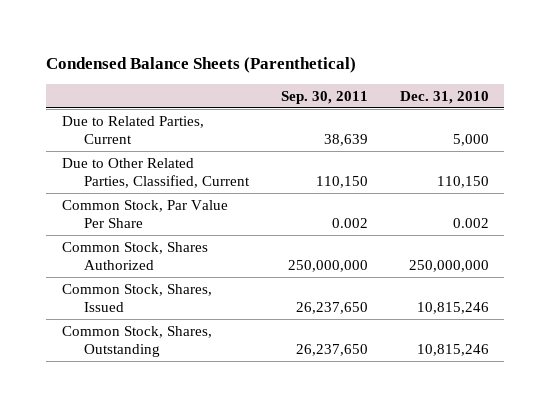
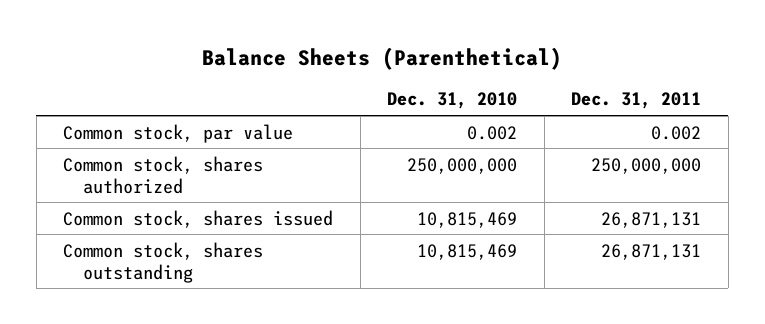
[46,57,357,74] Condensed Balance Sheets (Parenthetical) -> [202,46,563,70] Balance Sheets (Parenthetical)
[280,90,368,104] Sep. 30, 2011 -> none
none -> [571,92,702,110] Dec. 31, 2011
[62,115,205,145] Due to Related Parties, Current -> none
[62,157,251,189] Due to Other Related Parties, Classified, Current -> none
[62,199,229,229] Common Stock, Par Value Per Share -> [63,123,294,143] Common stock, par value
[62,241,209,271] Common Stock, Shares Authorized -> [63,155,264,194] Common stock, shares authorized
[62,283,213,313] Common Stock, Shares, Issued -> [63,209,334,228] Common stock, shares issued
[416,302,489,315] 10,815,246 -> [417,211,518,228] 10,815,469
[62,325,213,358] Common Stock, Shares, Outstanding -> [63,241,264,283] Common stock, shares outstanding
[416,344,489,357] 10,815,246 -> [417,243,518,260] 10,815,469

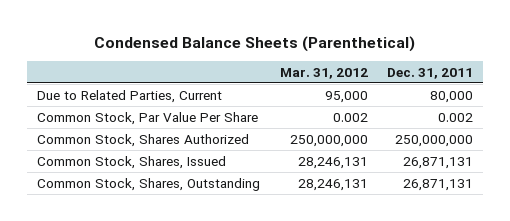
[202,46,563,70] Balance Sheets (Parenthetical) -> [94,35,416,52] Condensed Balance Sheets (Parenthetical)
[387,92,518,110] Dec. 31, 2010 -> none
none -> [279,67,368,79] Mar. 31, 2012
none -> [36,89,222,103] Due to Related Parties, Current
[63,123,294,143] Common stock, par value -> [36,111,258,125] Common Stock, Par Value Per Share
[63,155,264,194] Common stock, shares authorized -> [36,133,249,147] Common Stock, Shares Authorized
[63,209,334,228] Common stock, shares issued -> [36,155,226,169] Common Stock, Shares, Issued
[63,241,264,283] Common stock, shares outstanding -> [36,177,260,191] Common Stock, Shares, Outstanding

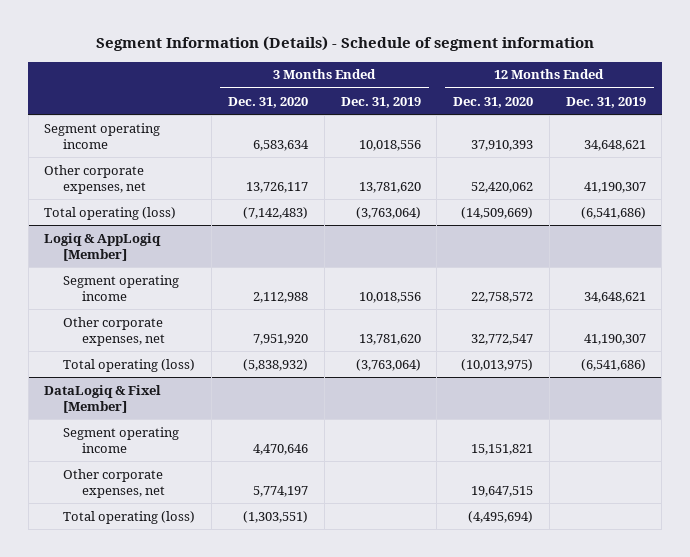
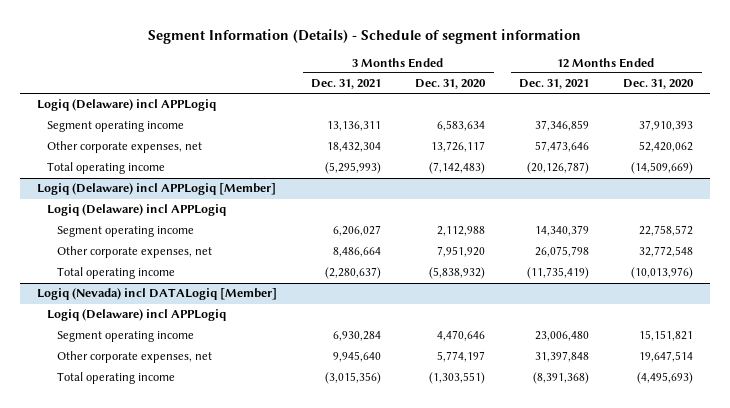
[340,96,421,108] Dec. 31, 2019 -> none
[565,96,646,108] Dec. 31, 2019 -> none
none -> [311,79,382,90] Dec. 31, 2021
none -> [519,79,590,90] Dec. 31, 2021
none -> [37,99,217,112] Logiq (Delaware) incl APPLogiq
[44,206,177,220] Total operating (loss) -> [47,162,166,175] Total operating income
[44,232,162,261] Logiq & AppLogiq [Member] -> [37,183,277,196] Logiq (Delaware) incl APPLogiq [Member]
none -> [47,204,227,217] Logiq (Delaware) incl APPLogiq
[471,333,534,345] 32,772,547 -> [639,246,694,258] 32,772,548
[63,358,196,372] Total operating (loss) -> [57,267,176,280] Total operating income
[461,358,534,371] (10,013,975) -> [631,267,694,280] (10,013,976)
[44,384,162,413] DataLogiq & Fixel [Member] -> [37,288,278,301] Logiq (Nevada) incl DATALogiq [Member]
none -> [47,309,227,322] Logiq (Delaware) incl APPLogiq
[471,485,534,497] 19,647,515 -> [639,351,694,363] 19,647,514
[63,510,196,524] Total operating (loss) -> [57,372,176,385] Total operating income
[468,510,534,523] (4,495,694) -> [637,372,694,385] (4,495,693)

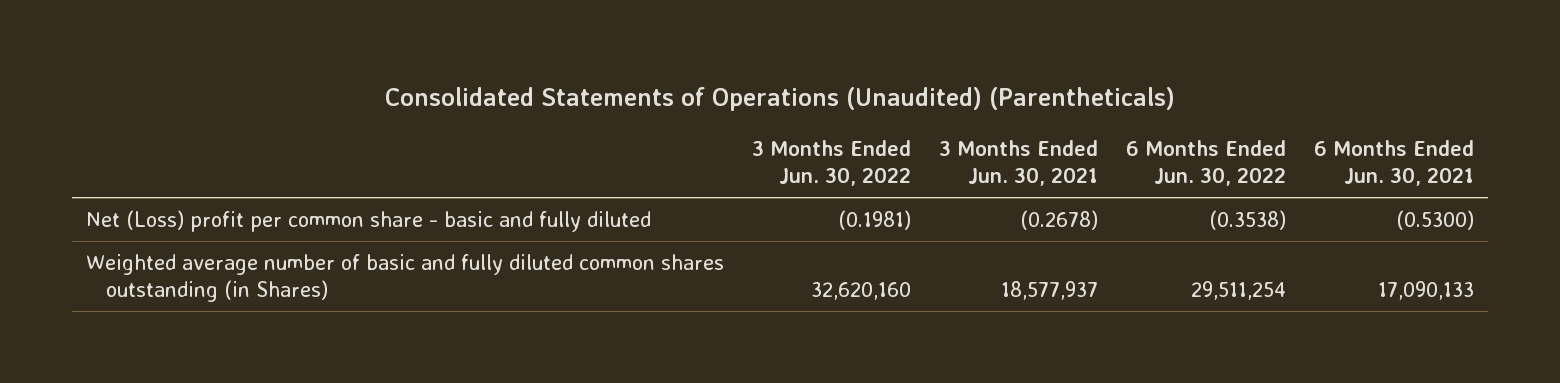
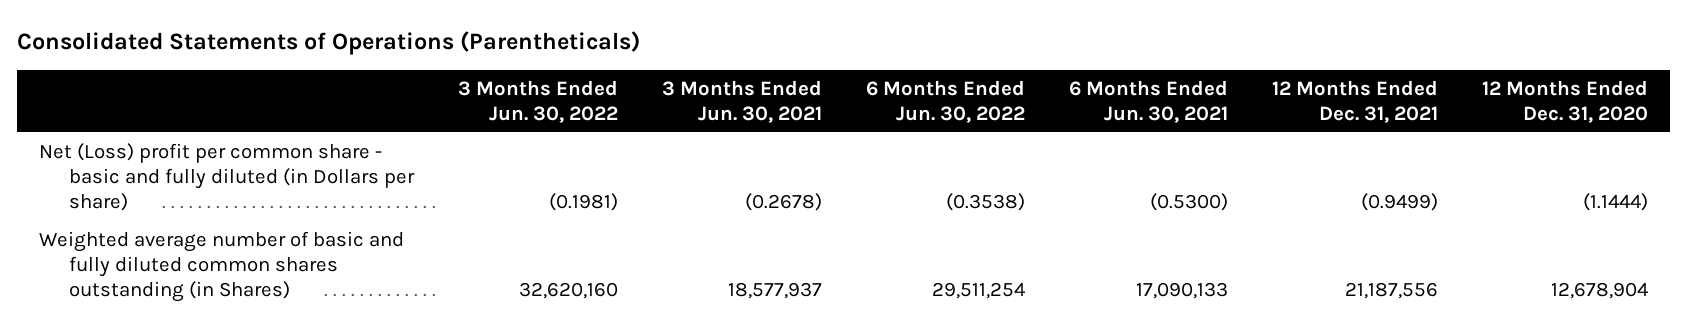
[384,86,1175,111] Consolidated Statements of Operations (Unaudited) (Parentheticals) -> [16,30,640,55] Consolidated Statements of Operations (Parentheticals)
none -> [1272,79,1439,123] 12 Months Ended Dec. 31, 2021
none -> [1482,79,1649,123] 12 Months Ended Dec. 31, 2020
[85,209,651,232] Net (Loss) profit per common share - basic and fully diluted -> [38,143,416,212] Net (Loss) profit per common share - basic and fully diluted (in Dollars per share)

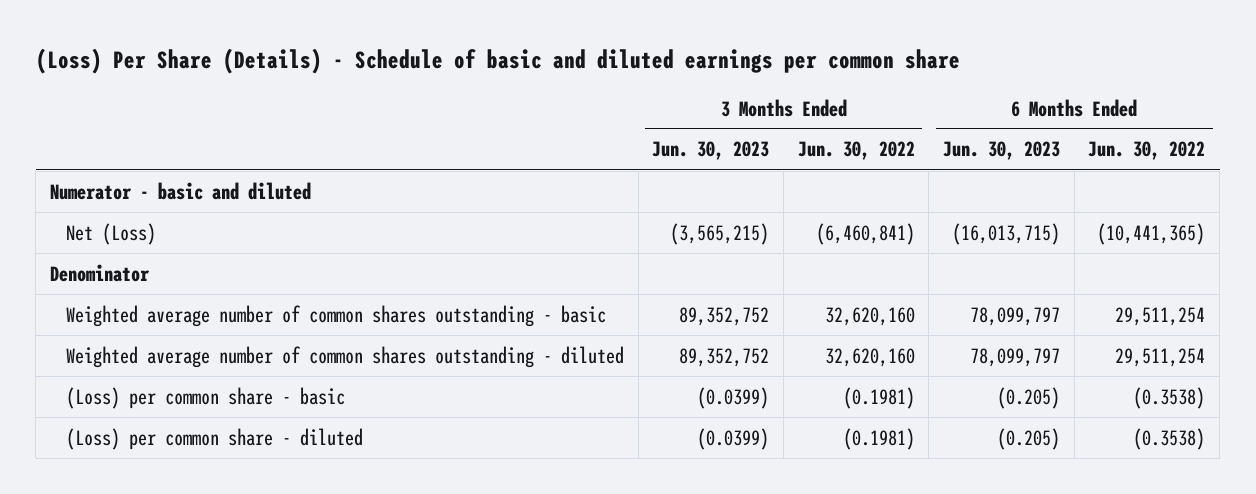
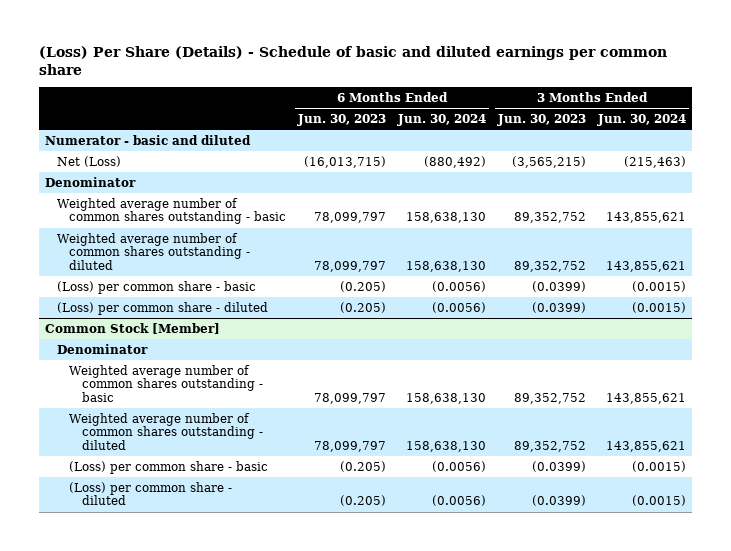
[797,141,915,161] Jun. 30, 2022 -> none
[1088,141,1206,161] Jun. 30, 2022 -> none
none -> [397,114,487,127] Jun. 30, 2024
none -> [596,114,686,127] Jun. 30, 2024
none -> [44,322,220,334] Common Stock [Member]
none -> [56,343,148,354] Denominator
none -> [69,364,263,403] Weighted average number of common shares outstanding - basic
none -> [69,412,263,451] Weighted average number of common shares outstanding - diluted
none -> [69,460,269,474] (Loss) per common share - basic
none -> [69,481,233,506] (Loss) per common share - diluted

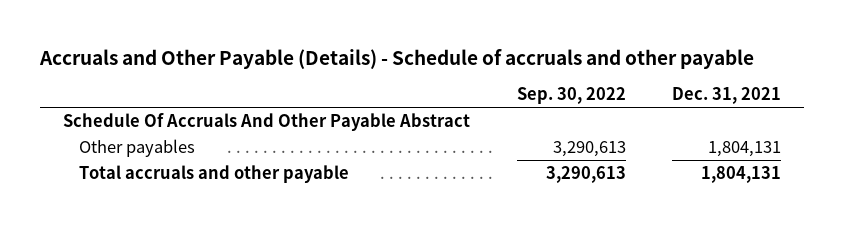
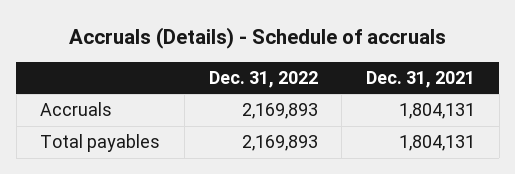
[38,49,754,70] Accruals and Other Payable (Details) - Schedule of accruals and other payable -> [68,26,446,49] Accruals (Details) - Schedule of accruals
[516,87,626,105] Sep. 30, 2022 -> none
none -> [208,71,318,89] Dec. 31, 2022
[63,112,471,131] Schedule Of Accruals And Other Payable Abstract -> none
[79,138,196,157] Other payables -> [40,102,113,117] Accruals
[79,164,350,183] Total accruals and other payable -> [40,134,161,153] Total payables

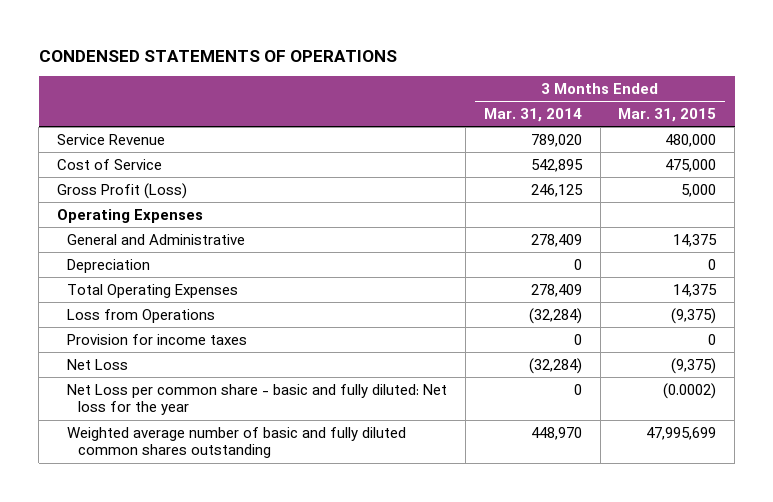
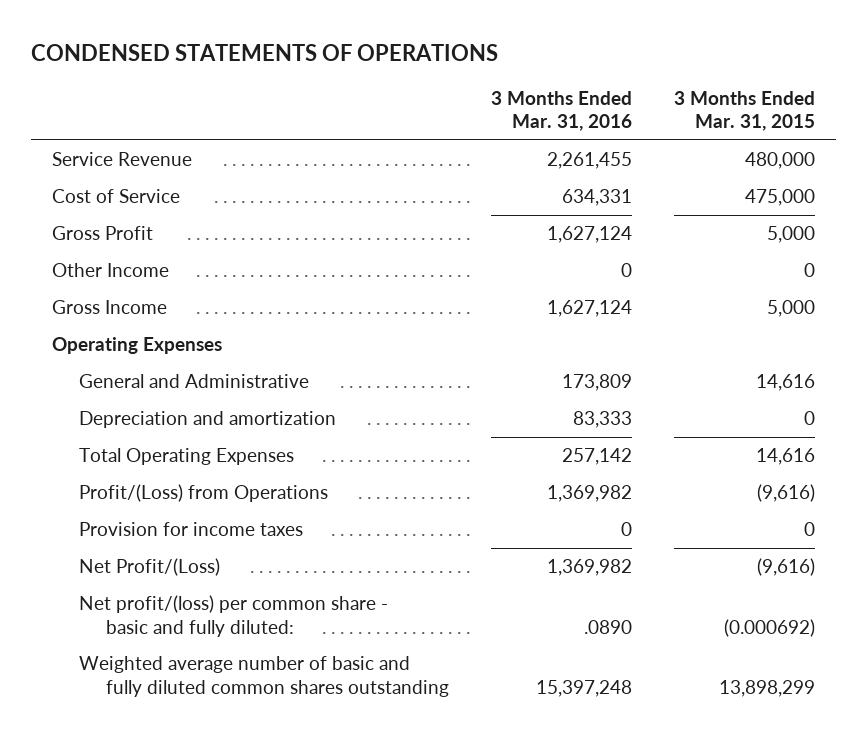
[483,107,582,122] Mar. 31, 2014 -> none
none -> [490,90,632,132] 3 Months Ended Mar. 31, 2016
[56,182,187,199] Gross Profit (Loss) -> [52,226,154,241] Gross Profit
none -> [52,263,170,278] Other Income
none -> [52,300,168,315] Gross Income
[673,233,718,247] 14,375 -> [755,374,815,392] 14,616
[67,258,151,273] Depreciation -> [78,411,336,429] Depreciation and amortization
[673,283,718,297] 14,375 -> [755,448,815,466] 14,616
[67,308,216,323] Loss from Operations -> [78,484,328,503] Profit/(Loss) from Operations
[671,307,717,324] (9,375) -> [756,484,815,503] (9,616)
[67,358,129,370] Net Loss -> [78,558,220,577] Net Profit/(Loss)
[671,357,717,374] (9,375) -> [756,558,815,577] (9,616)
[67,383,448,416] Net Loss per common share - basic and fully diluted: Net loss for the year -> [78,595,388,637] Net profit/(loss) per common share - basic and fully diluted:
[663,382,717,399] (0.0002) -> [723,618,815,637] (0.000692)
[646,426,717,440] 47,995,699 -> [718,679,815,697] 13,898,299

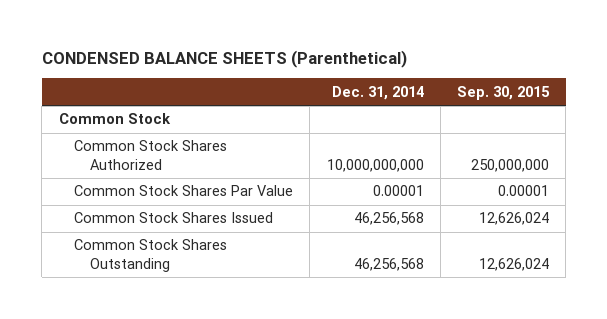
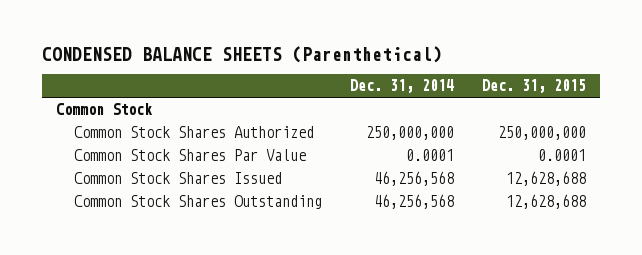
[456,85,550,100] Sep. 30, 2015 -> none
none -> [481,79,586,94] Dec. 31, 2015
[326,158,424,172] 10,000,000,000 -> [365,126,454,141] 250,000,000
[372,185,424,197] 0.00001 -> [405,149,454,162] 0.0001

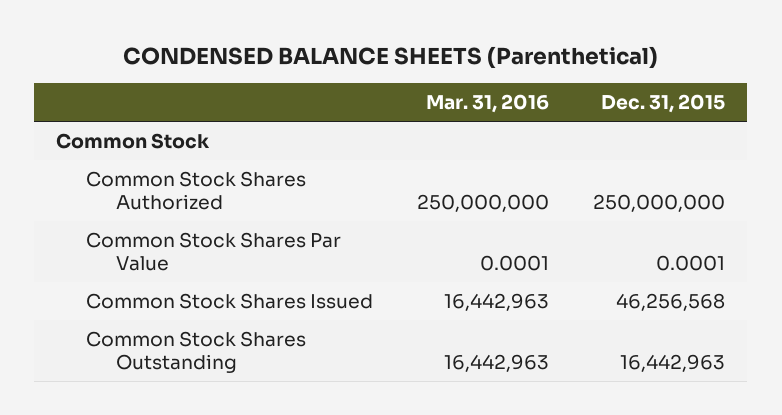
[349,79,454,94] Dec. 31, 2014 -> none
none -> [426,94,550,114] Mar. 31, 2016
[505,171,586,187] 12,628,688 -> [616,293,726,312] 46,256,568
[505,194,586,210] 12,628,688 -> [620,353,726,372] 16,442,963

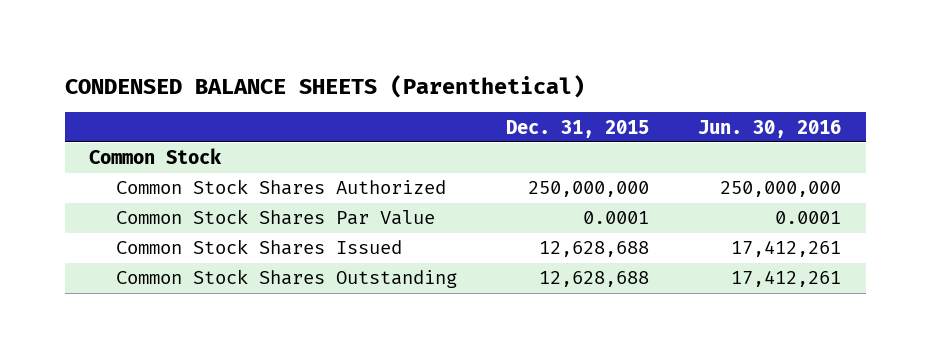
[426,94,550,114] Mar. 31, 2016 -> none
none -> [698,119,842,138] Jun. 30, 2016
[616,293,726,312] 46,256,568 -> [538,241,649,258] 12,628,688
[620,353,726,372] 16,442,963 -> [538,271,649,288] 12,628,688

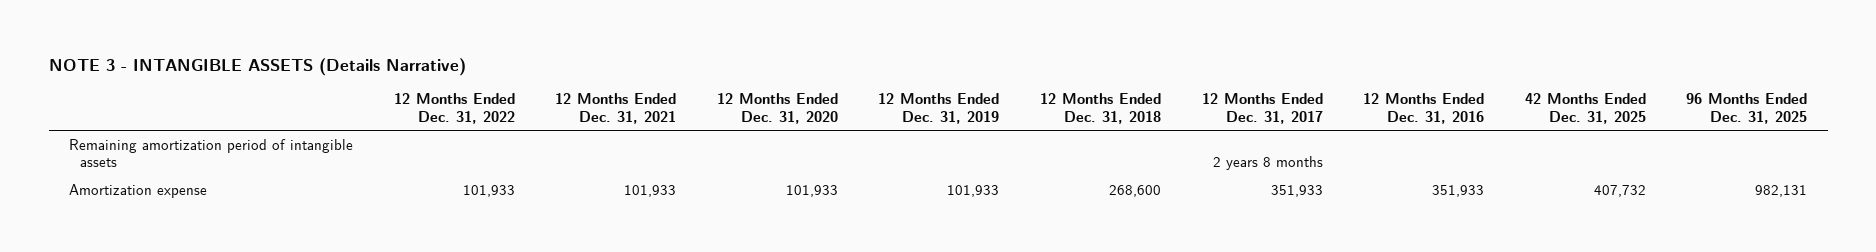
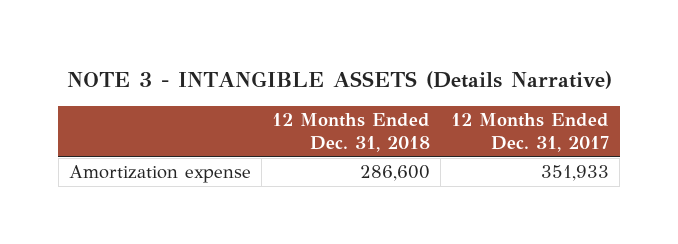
[393,93,515,124] 12 Months Ended Dec. 31, 2022 -> none
[555,93,677,124] 12 Months Ended Dec. 31, 2021 -> none
[716,93,838,124] 12 Months Ended Dec. 31, 2020 -> none
[878,93,1000,124] 12 Months Ended Dec. 31, 2019 -> none
[1363,93,1485,124] 12 Months Ended Dec. 31, 2016 -> none
[1524,93,1646,124] 42 Months Ended Dec. 31, 2025 -> none
[1686,93,1808,124] 96 Months Ended Dec. 31, 2025 -> none
[68,138,353,168] Remaining amortization period of intangible assets -> none
[1108,184,1161,197] 268,600 -> [359,165,430,182] 286,600

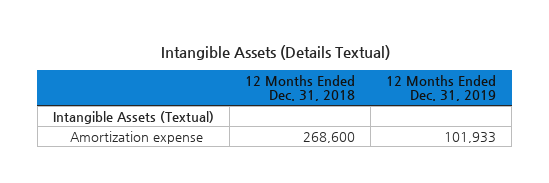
[66,71,612,90] NOTE 3 - INTANGIBLE ASSETS (Details Narrative) -> [160,45,390,61] Intangible Assets (Details Textual)
[451,113,610,153] 12 Months Ended Dec. 31, 2017 -> none
none -> [386,74,497,102] 12 Months Ended Dec. 31, 2019
none -> [52,110,214,124] Intangible Assets (Textual)
[359,165,430,182] 286,600 -> [303,131,356,143] 268,600

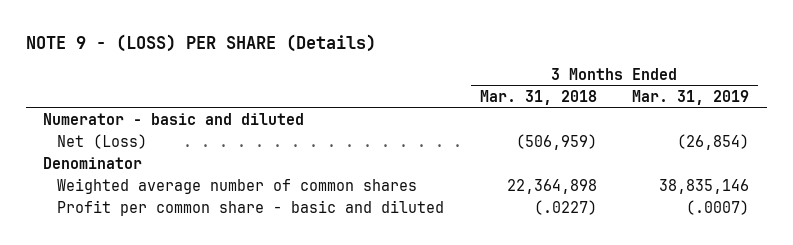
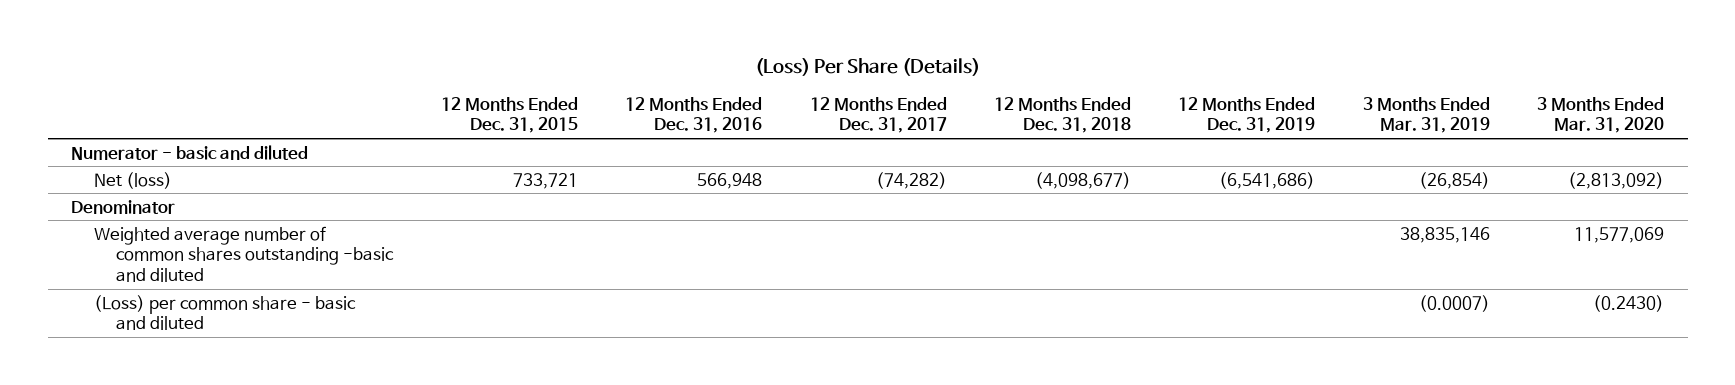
[25,33,376,52] NOTE 9 - (LOSS) PER SHARE (Details) -> [754,58,980,77] (Loss) Per Share (Details)
[479,89,597,105] Mar. 31, 2018 -> none
none -> [440,96,578,134] 12 Months Ended Dec. 31, 2015
none -> [625,96,763,134] 12 Months Ended Dec. 31, 2016
none -> [809,96,947,134] 12 Months Ended Dec. 31, 2017
none -> [993,96,1131,134] 12 Months Ended Dec. 31, 2018
none -> [1178,96,1316,134] 12 Months Ended Dec. 31, 2019
none -> [1537,96,1665,134] 3 Months Ended Mar. 31, 2020
[57,134,148,150] Net (Loss) -> [93,171,172,189] Net (loss)
[57,178,418,195] Weighted average number of common shares -> [93,225,395,283] Weighted average number of common shares outstanding -basic and diluted
[57,200,445,217] Profit per common share - basic and diluted -> [93,294,356,331] (Loss) per common share - basic and diluted
[686,200,750,216] (.0007) -> [1418,294,1490,312] (0.0007)

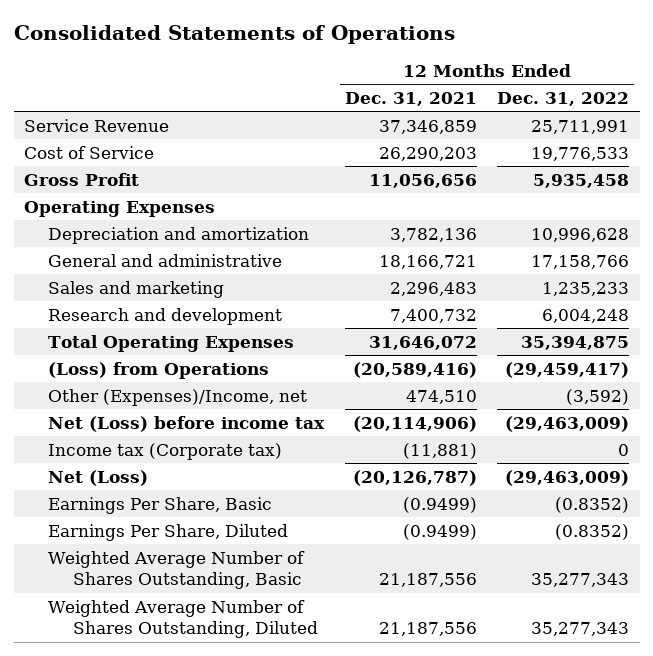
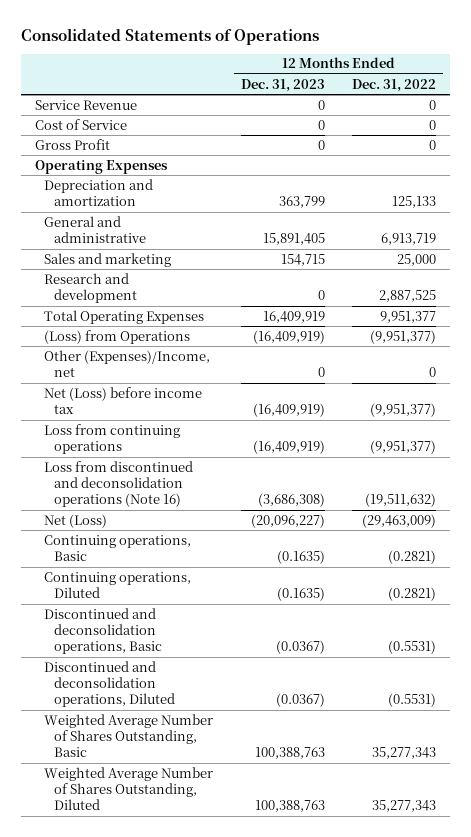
[344,91,477,106] Dec. 31, 2021 -> none
none -> [240,78,325,92] Dec. 31, 2023
[531,119,630,134] 25,711,991 -> [429,99,437,110] 0
[531,146,630,161] 19,776,533 -> [429,119,437,130] 0
[533,173,630,188] 5,935,458 -> [429,139,437,150] 0
[48,442,283,460] Income tax (Corporate tax) -> none
[531,227,630,242] 10,996,628 -> [392,196,437,209] 125,133
[531,254,630,269] 17,158,766 -> [381,233,437,246] 6,913,719
[542,281,630,296] 1,235,233 -> [397,253,437,266] 25,000
[542,308,630,323] 6,004,248 -> [379,290,437,303] 2,887,525
[521,335,630,350] 35,394,875 -> [380,310,437,323] 9,951,377
[505,361,630,378] (29,459,417) -> [370,329,437,344] (9,951,377)
[566,388,630,405] (3,592) -> [429,367,437,378] 0
[505,415,630,432] (29,463,009) -> [370,403,437,418] (9,951,377)
none -> [44,423,181,455] Loss from continuing operations
none -> [44,460,194,508] Loss from discontinued and deconsolidation operations (Note 16)
[48,496,273,514] Earnings Per Share, Basic -> none
[48,523,289,541] Earnings Per Share, Diluted -> none
none -> [44,534,192,562] Continuing operations, Basic
none -> [44,571,192,599] Continuing operations, Diluted
none -> [44,607,162,655] Discontinued and deconsolidation operations, Basic
none -> [44,660,175,708] Discontinued and deconsolidation operations, Diluted

